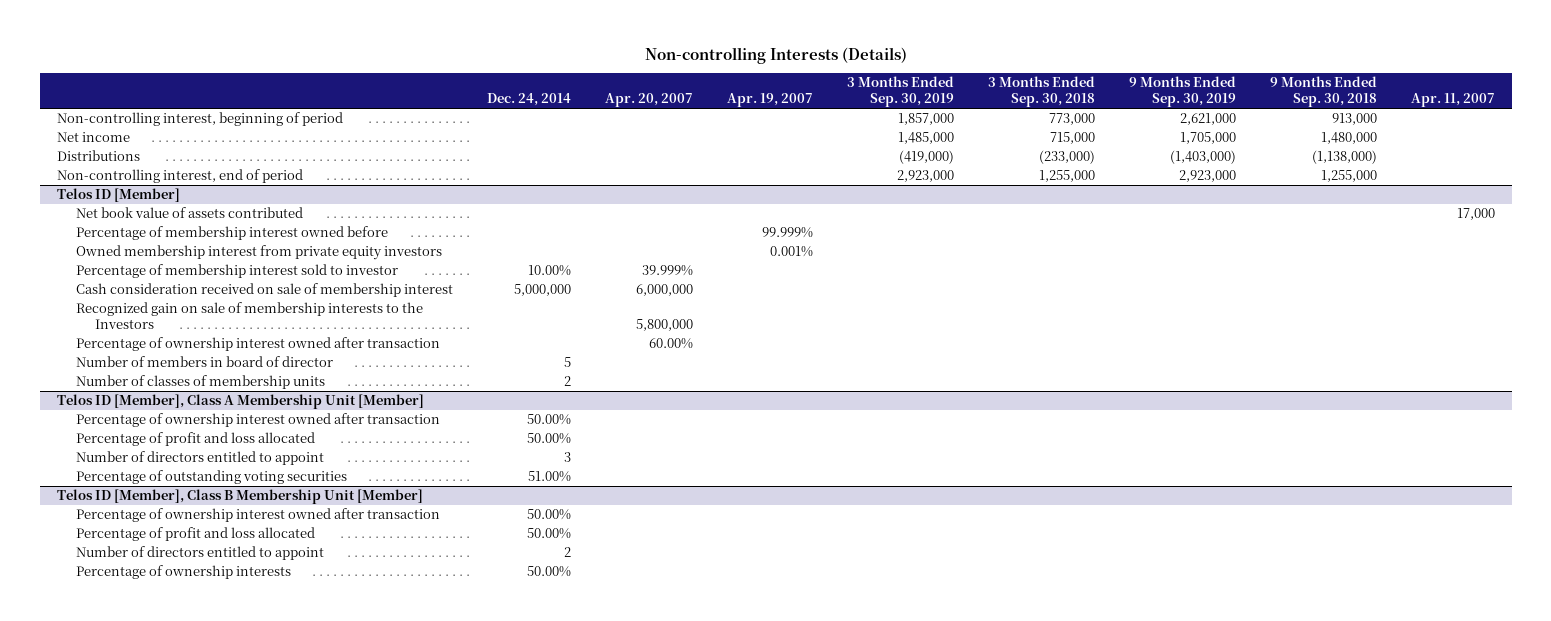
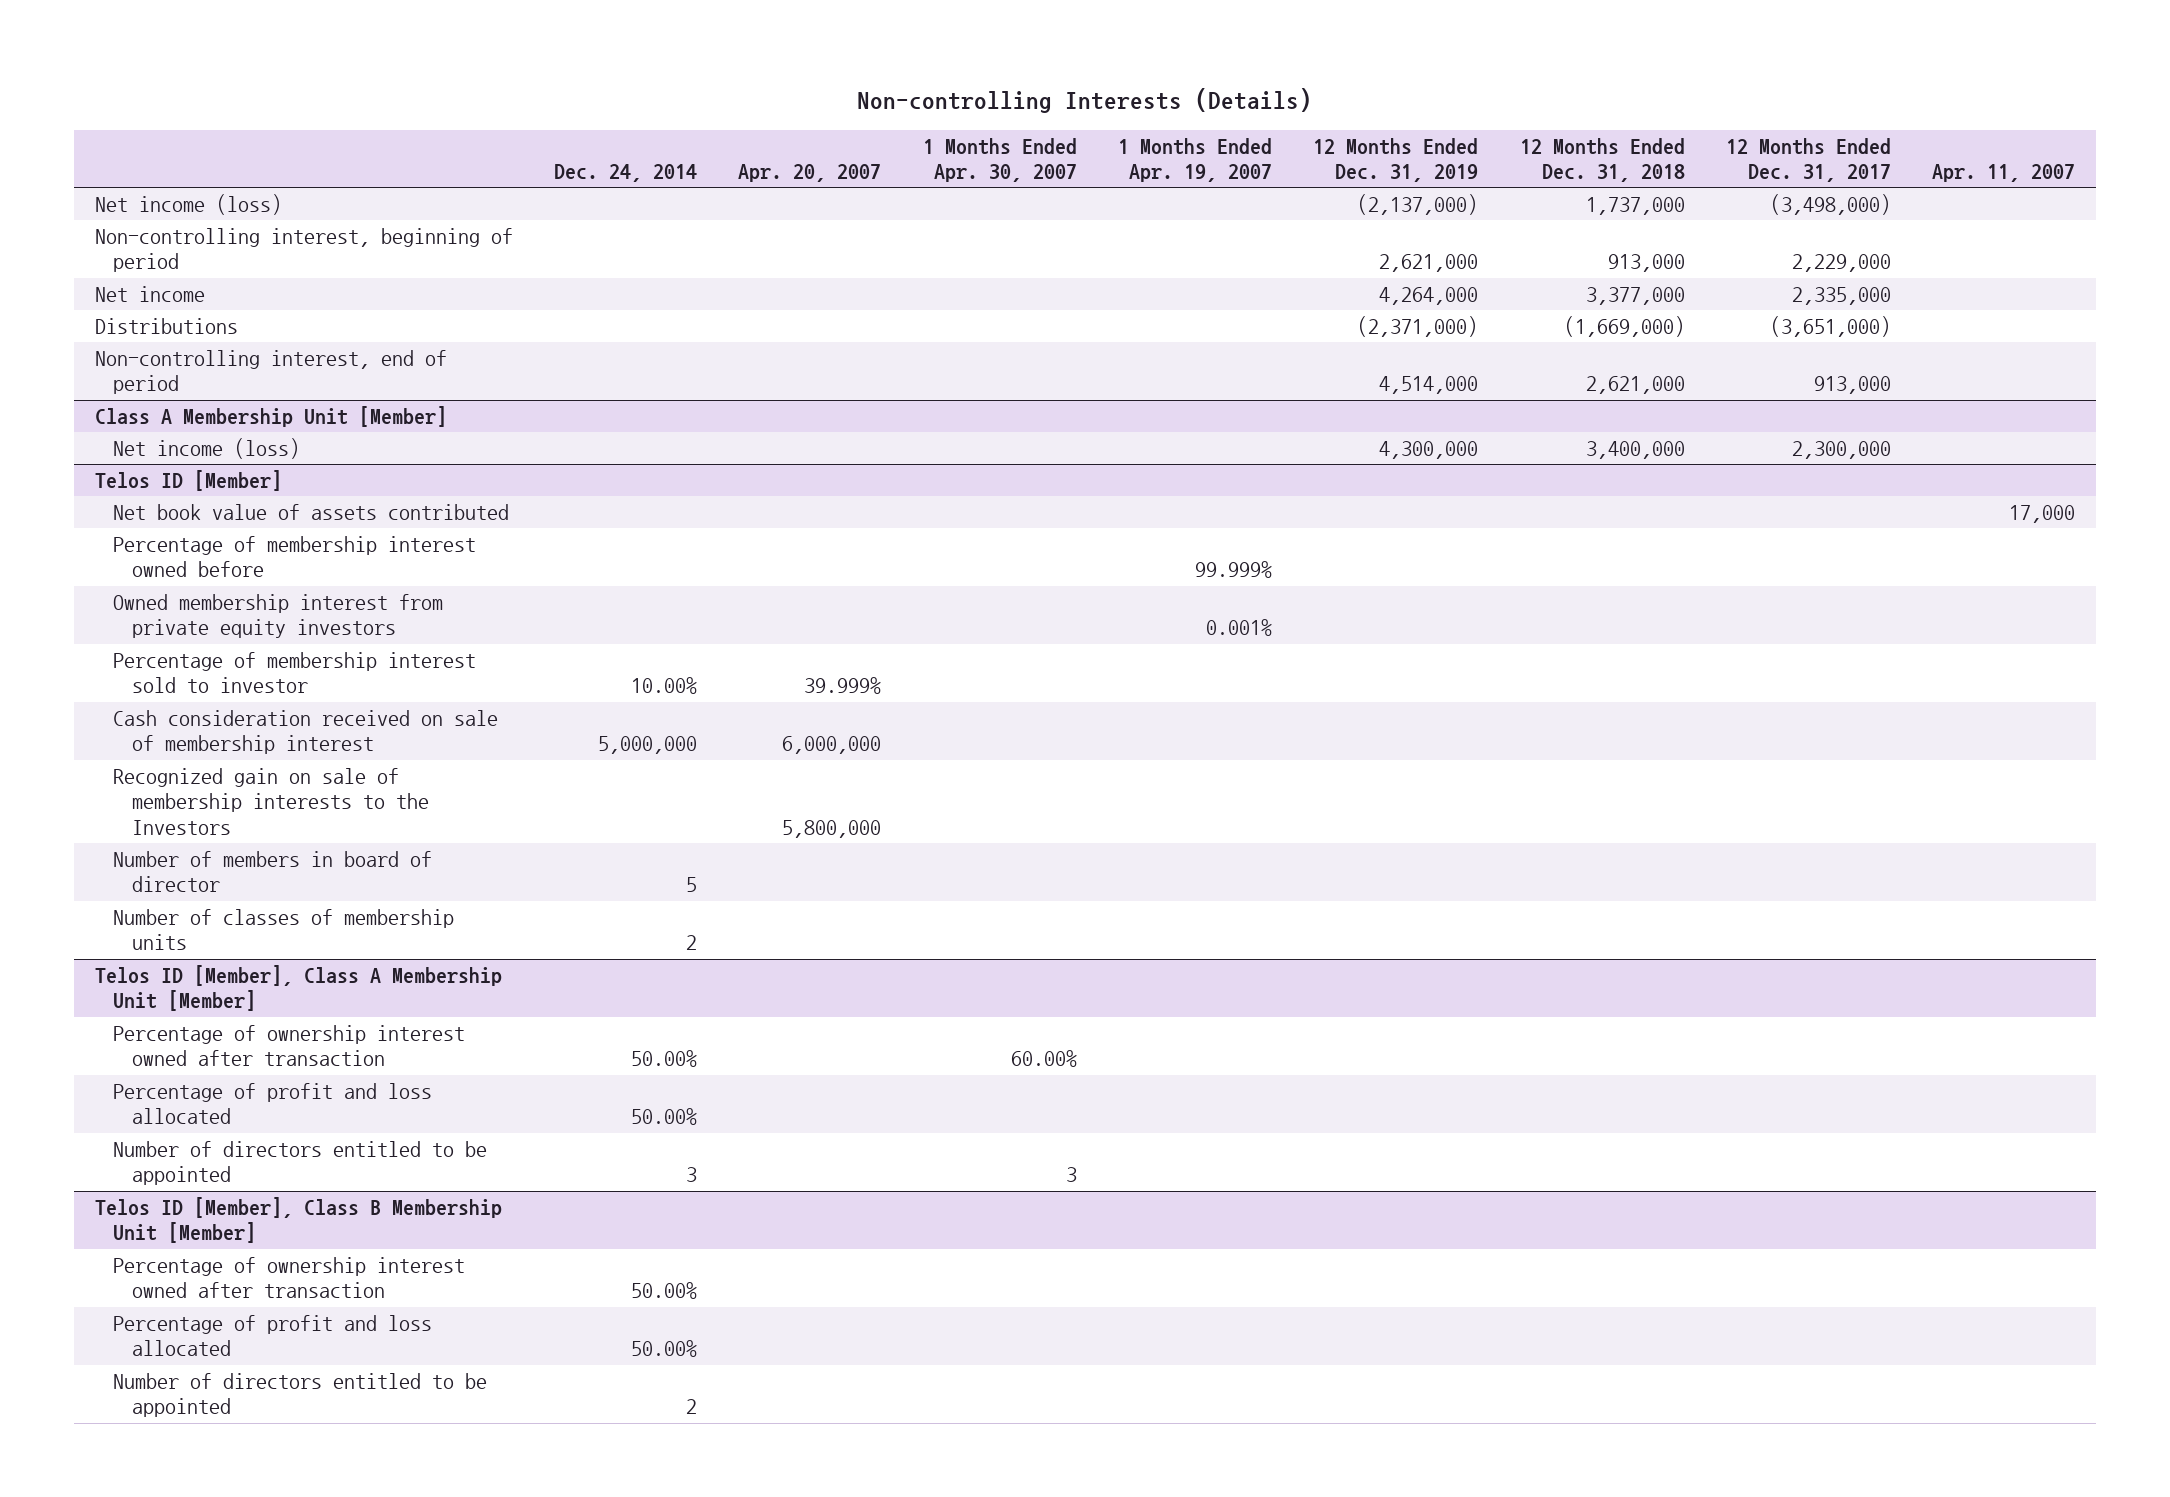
[726,93,813,108] Apr. 19, 2007 -> none
[846,76,954,108] 3 Months Ended Sep. 30, 2019 -> none
[987,76,1095,108] 3 Months Ended Sep. 30, 2018 -> none
[1128,76,1236,108] 9 Months Ended Sep. 30, 2019 -> none
[1269,76,1377,108] 9 Months Ended Sep. 30, 2018 -> none
none -> [922,137,1077,183] 1 Months Ended Apr. 30, 2007
none -> [1117,137,1272,183] 1 Months Ended Apr. 19, 2007
none -> [1313,137,1479,183] 12 Months Ended Dec. 31, 2019
none -> [1519,137,1685,183] 12 Months Ended Dec. 31, 2018
none -> [1725,137,1891,183] 12 Months Ended Dec. 31, 2017
none -> [94,194,282,216] Net income (loss)
none -> [94,406,447,428] Class A Membership Unit [Member]
none -> [113,438,301,460] Net income (loss)
[75,337,440,352] Percentage of ownership interest owned after transaction -> none
[75,470,347,485] Percentage of outstanding voting securities -> none
[75,451,324,466] Number of directors entitled to appoint -> [113,1141,488,1186] Number of directors entitled to be appointed
[75,565,291,580] Percentage of ownership interests -> none
[75,546,324,561] Number of directors entitled to appoint -> [113,1373,488,1418] Number of directors entitled to be appointed

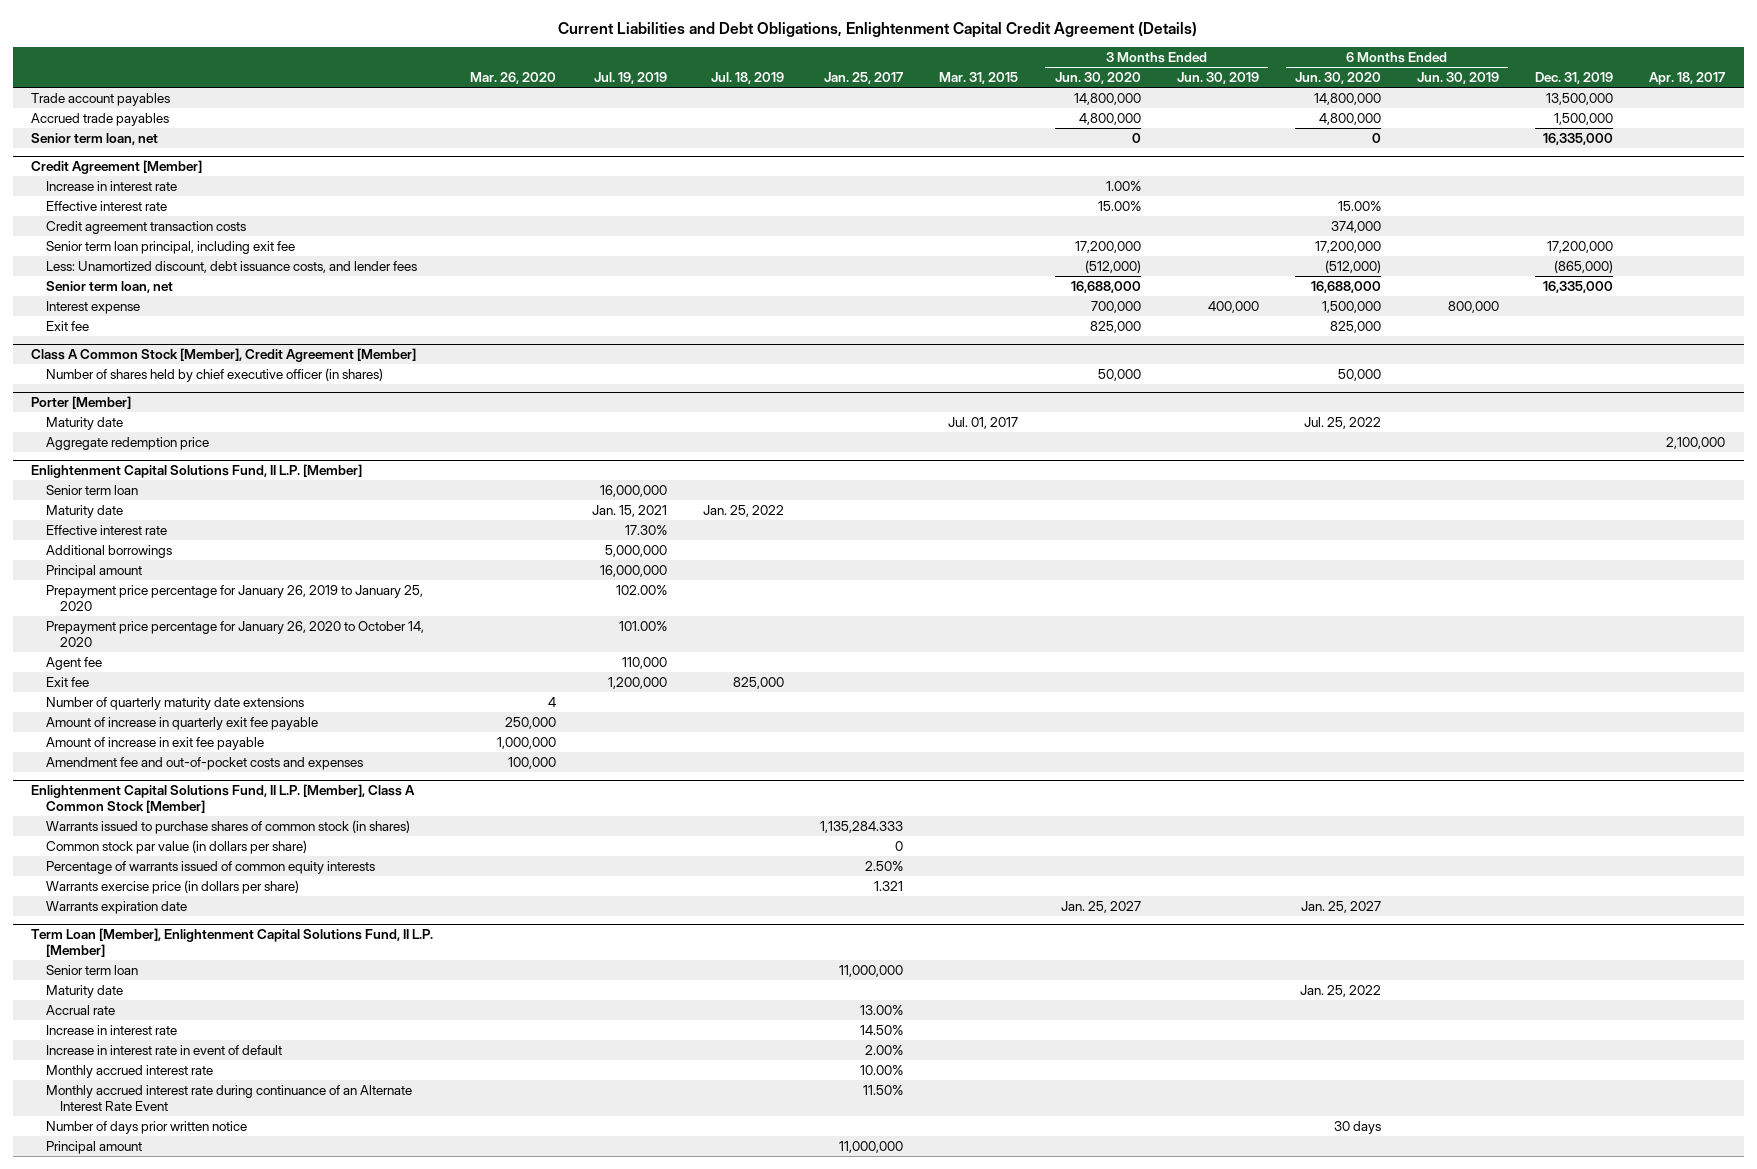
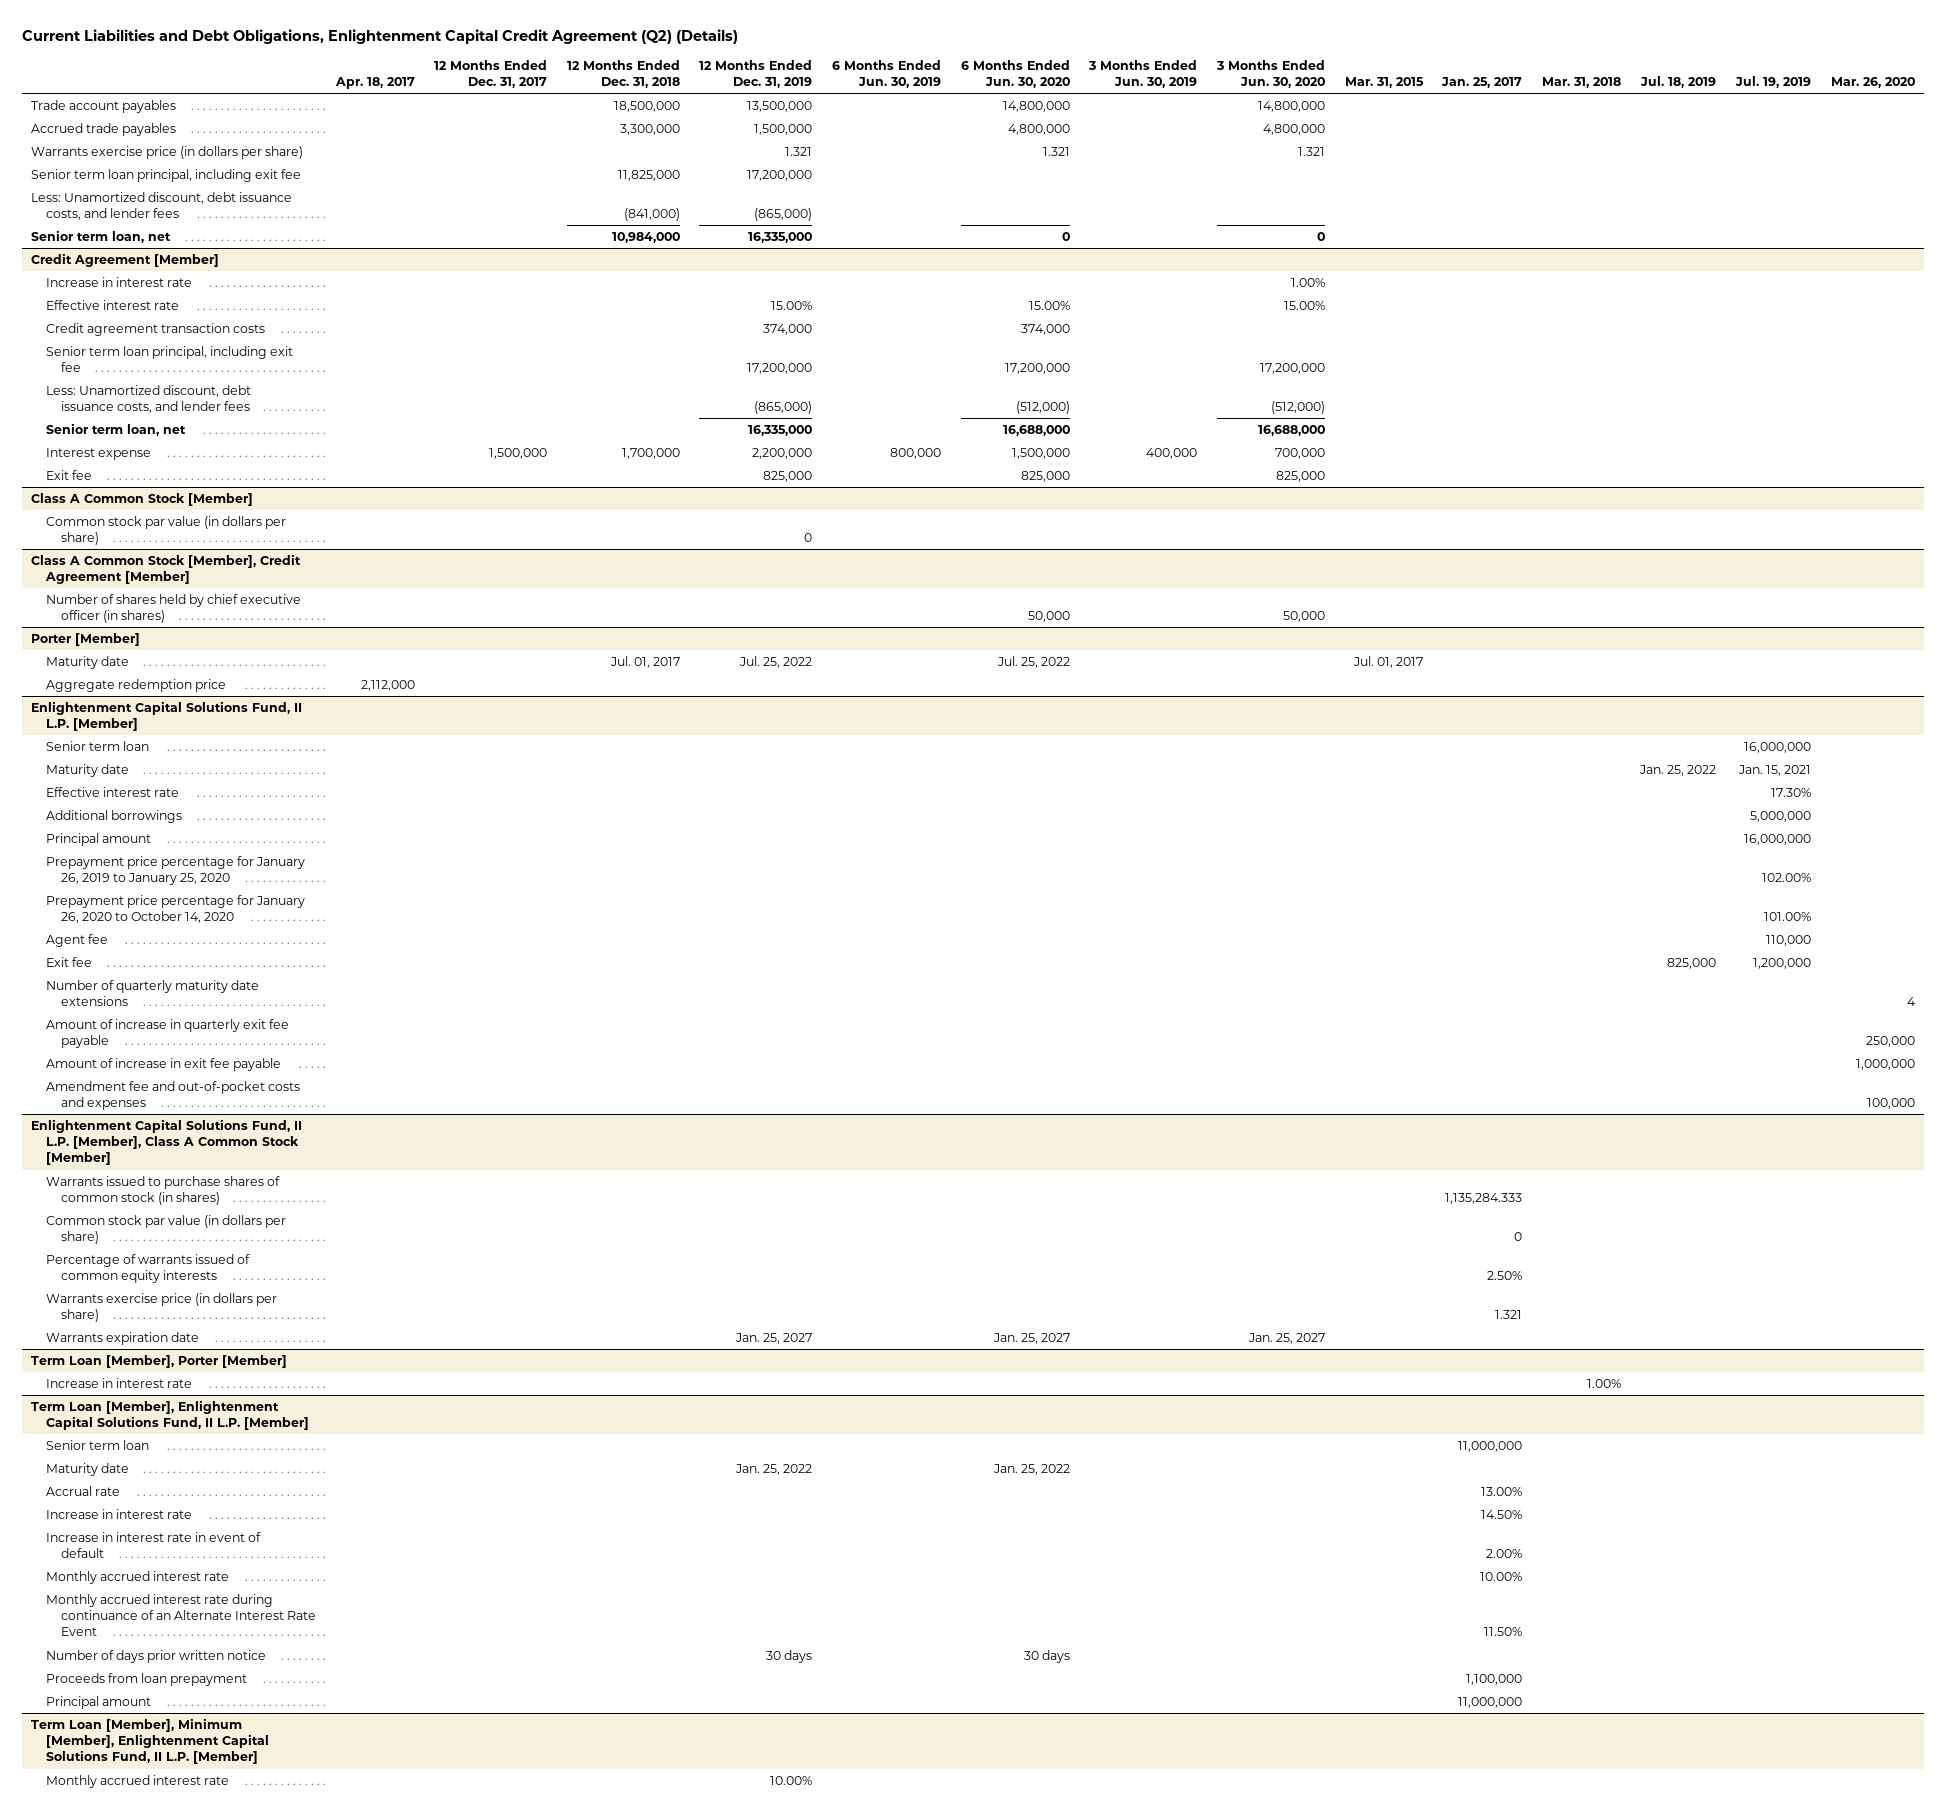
[558,22,1198,39] Current Liabilities and Debt Obligations, Enlightenment Capital Credit Agreement (Details) -> [21,29,738,45] Current Liabilities and Debt Obligations, Enlightenment Capital Credit Agreement (Q2) (Details)
[1535,72,1614,85] Dec. 31, 2019 -> none
none -> [434,59,548,89] 12 Months Ended Dec. 31, 2017
none -> [566,59,680,89] 12 Months Ended Dec. 31, 2018
none -> [699,59,813,89] 12 Months Ended Dec. 31, 2019
none -> [1541,77,1621,89] Mar. 31, 2018
none -> [31,145,304,159] Warrants exercise price (in dollars per share)
none -> [31,168,302,182] Senior term loan principal, including exit fee
none -> [31,191,293,221] Less: Unamortized discount, debt issuance costs, and lender fees
none -> [31,492,254,506] Class A Common Stock [Member]
none -> [46,515,287,546] Common stock par value (in dollars per share)
[1666,436,1726,449] 2,100,000 -> [360,679,415,691] 2,112,000
none -> [31,1354,288,1368] Term Loan [Member], Porter [Member]
none -> [46,1377,193,1388] Increase in interest rate
none -> [46,1672,248,1686] Proceeds from loan prepayment
none -> [31,1717,270,1765] Term Loan [Member], Minimum [Member], Enlightenment Capital Solutions Fund, II L.P. [Member]
none -> [46,1774,230,1788] Monthly accrued interest rate

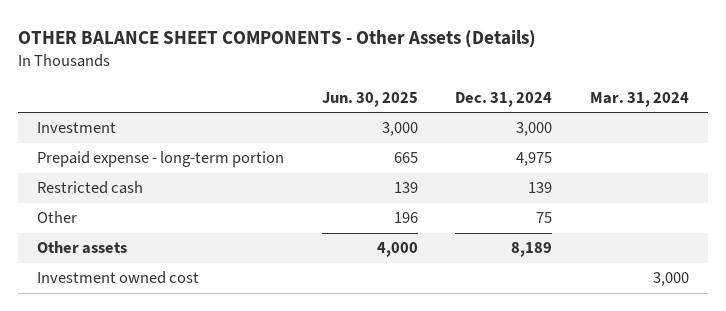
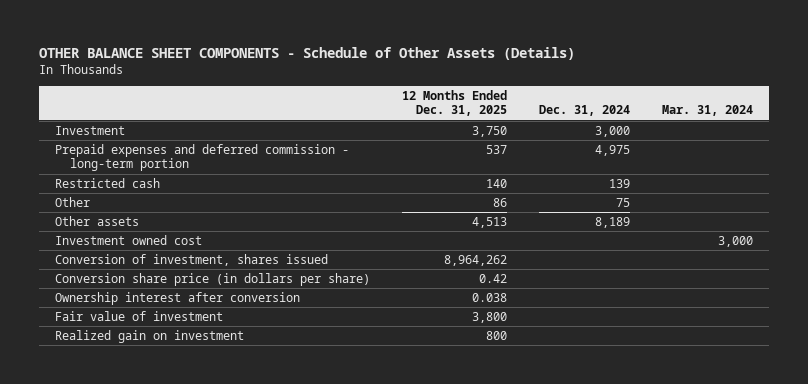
[17,29,536,48] OTHER BALANCE SHEET COMPONENTS - Other Assets (Details) -> [38,46,575,60] OTHER BALANCE SHEET COMPONENTS - Schedule of Other Assets (Details)
[321,91,418,107] Jun. 30, 2025 -> none
none -> [401,90,507,117] 12 Months Ended Dec. 31, 2025
[36,151,284,168] Prepaid expense - long-term portion -> [54,143,349,172] Prepaid expenses and deferred commission - long-term portion
none -> [54,253,328,266] Conversion of investment, shares issued
none -> [54,272,370,286] Conversion share price (in dollars per share)
none -> [54,291,300,305] Ownership interest after conversion
none -> [54,310,223,321] Fair value of investment
none -> [54,329,244,343] Realized gain on investment

